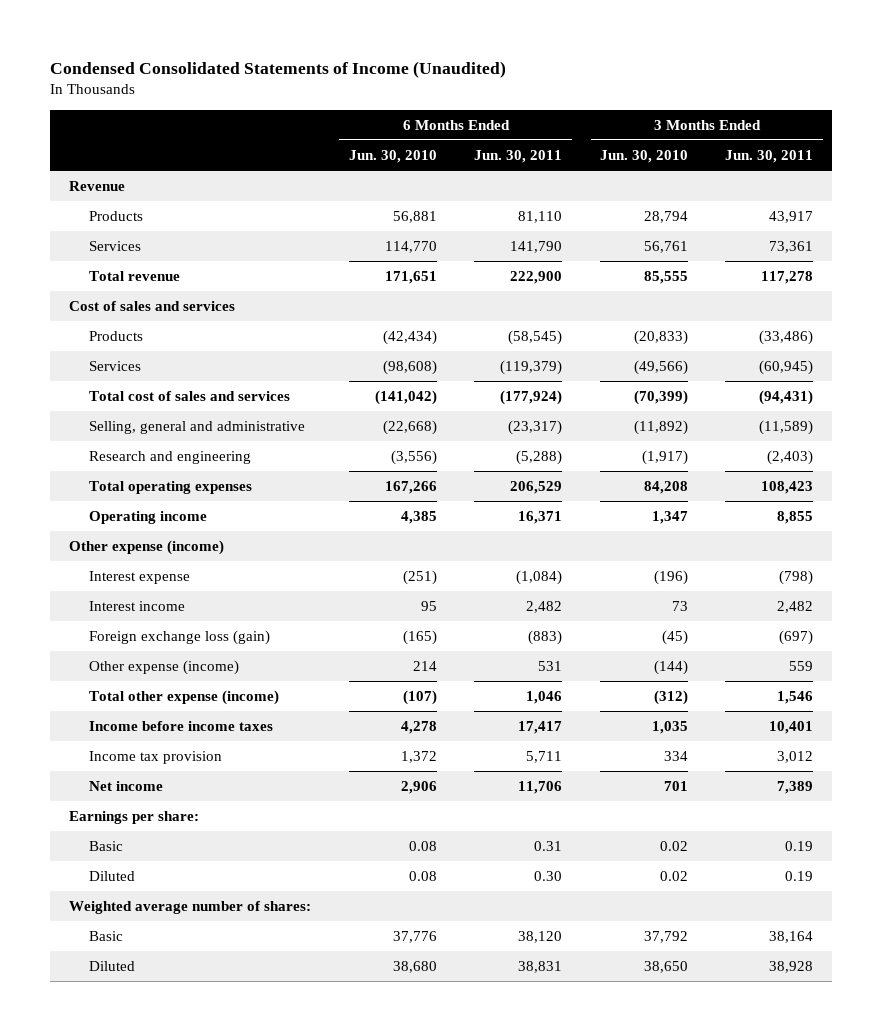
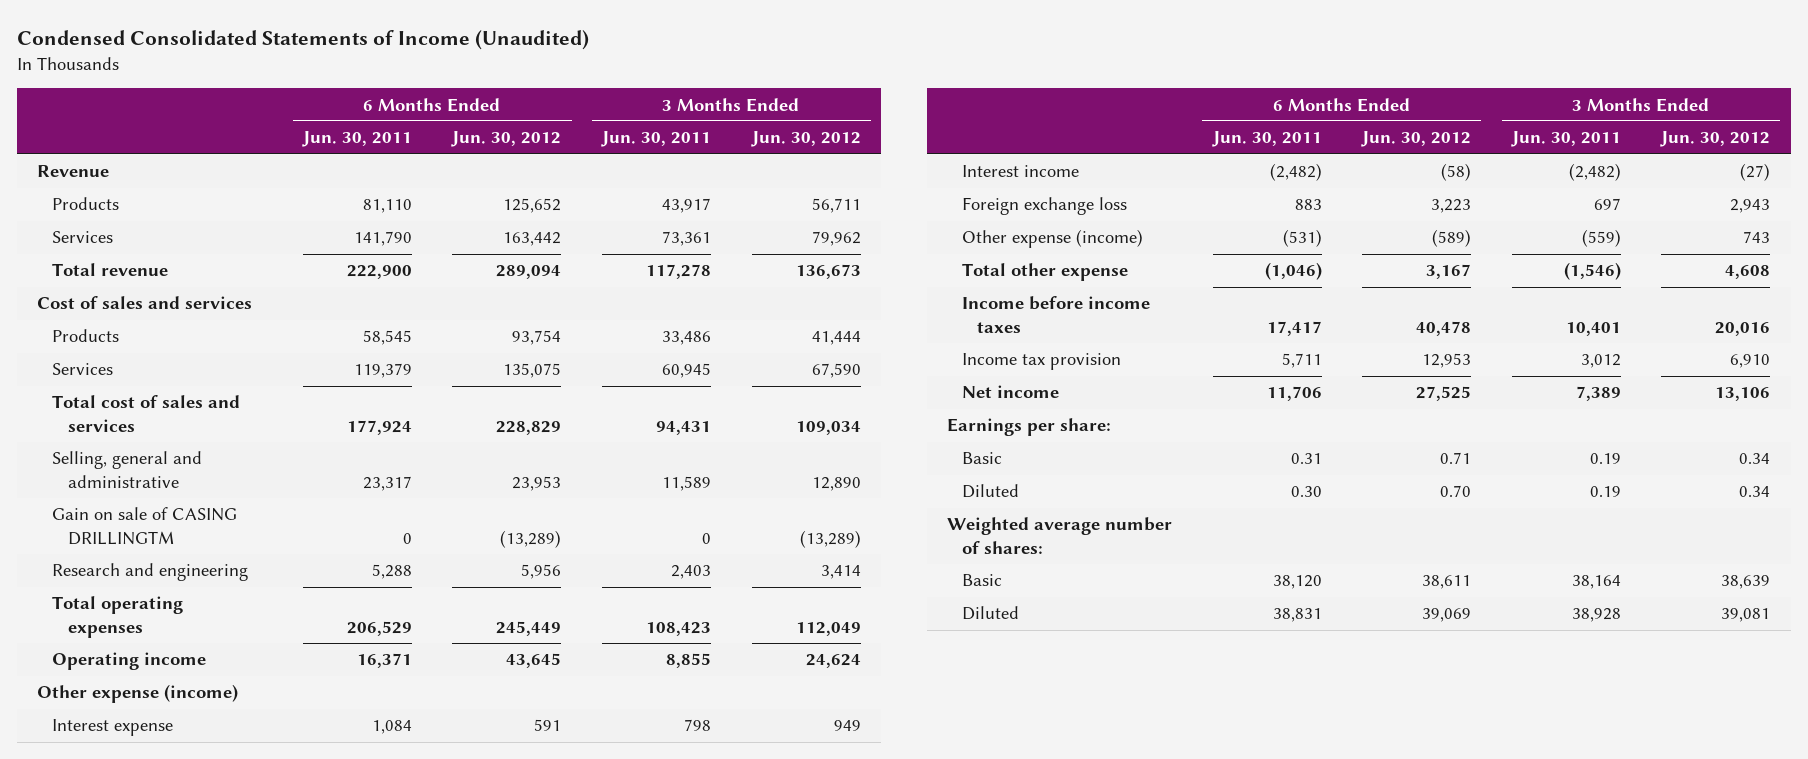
[348,150,437,164] Jun. 30, 2010 -> none
[599,150,688,164] Jun. 30, 2010 -> none
none -> [451,131,562,148] Jun. 30, 2012
none -> [750,131,861,148] Jun. 30, 2012
[508,330,563,346] (58,545) -> [362,330,412,346] 58,545
[759,330,814,346] (33,486) -> [661,331,711,346] 33,486
[500,360,563,376] (119,379) -> [353,363,412,379] 119,379
[759,360,814,376] (60,945) -> [661,363,711,379] 60,945
[500,390,563,406] (177,924) -> [346,419,412,435] 177,924
[759,390,814,406] (94,431) -> [655,420,711,435] 94,431
[508,420,563,436] (23,317) -> [362,475,412,491] 23,317
[759,420,814,436] (11,589) -> [661,475,711,491] 11,589
none -> [52,507,238,545] Gain on sale of CASING DRILLINGTM
[516,450,563,466] (5,288) -> [371,564,412,580] 5,288
[767,450,814,466] (2,403) -> [670,565,711,580] 2,403
[516,570,563,586] (1,084) -> [371,720,412,735] 1,084
[779,570,814,586] (798) -> [683,719,711,732] 798
[526,601,563,614] 2,482 -> [1269,163,1322,182] (2,482)
[777,601,814,614] 2,482 -> [1568,163,1621,182] (2,482)
[89,630,271,646] Foreign exchange loss (gain) -> [962,197,1128,216] Foreign exchange loss
[528,630,563,646] (883) -> [1294,199,1322,211] 883
[779,630,814,646] (697) -> [1593,198,1621,211] 697
[538,661,563,672] 531 -> [1282,229,1322,248] (531)
[789,661,814,672] 559 -> [1581,229,1621,248] (559)
[89,690,280,706] Total other expense (income) -> [962,263,1129,282] Total other expense
[526,691,563,705] 1,046 -> [1264,262,1322,281] (1,046)
[777,691,814,705] 1,546 -> [1563,262,1621,281] (1,546)

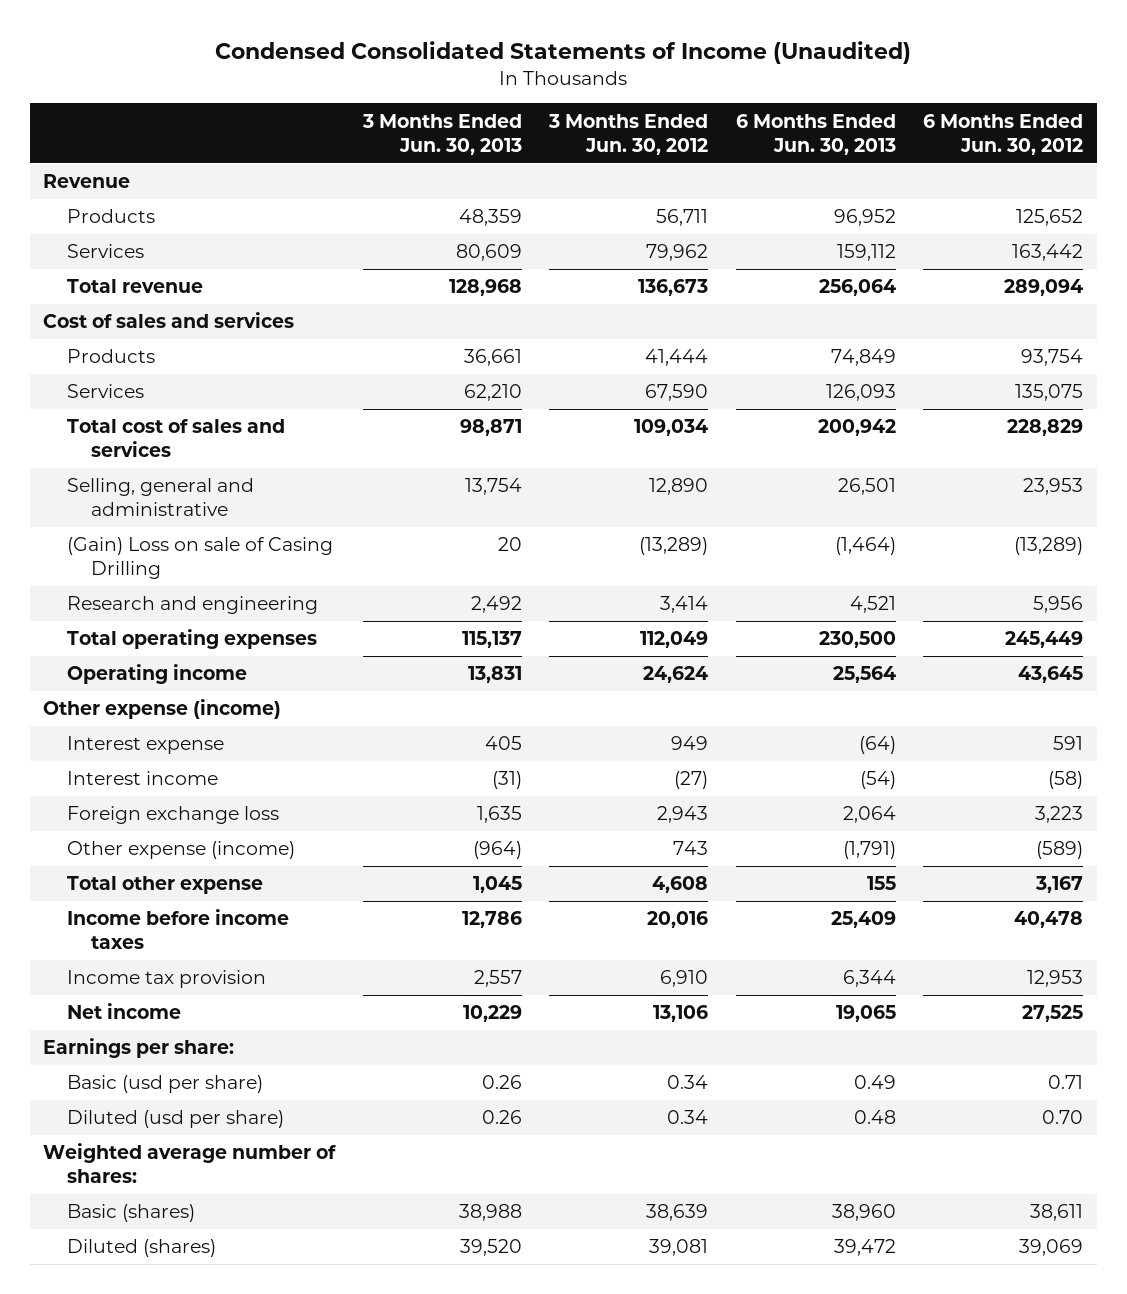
[301,131,412,148] Jun. 30, 2011 -> none
[600,131,711,148] Jun. 30, 2011 -> none
none -> [361,113,522,155] 3 Months Ended Jun. 30, 2013
none -> [735,113,896,155] 6 Months Ended Jun. 30, 2013
[52,507,238,545] Gain on sale of CASING DRILLINGTM -> [67,537,334,580] (Gain) Loss on sale of Casing Drilling
[962,452,1003,465] Basic -> [67,1075,264,1094] Basic (usd per share)
[962,484,1020,499] Diluted -> [67,1110,285,1129] Diluted (usd per share)
[962,574,1003,587] Basic -> [67,1204,196,1223] Basic (shares)
[962,606,1020,621] Diluted -> [67,1239,217,1258] Diluted (shares)

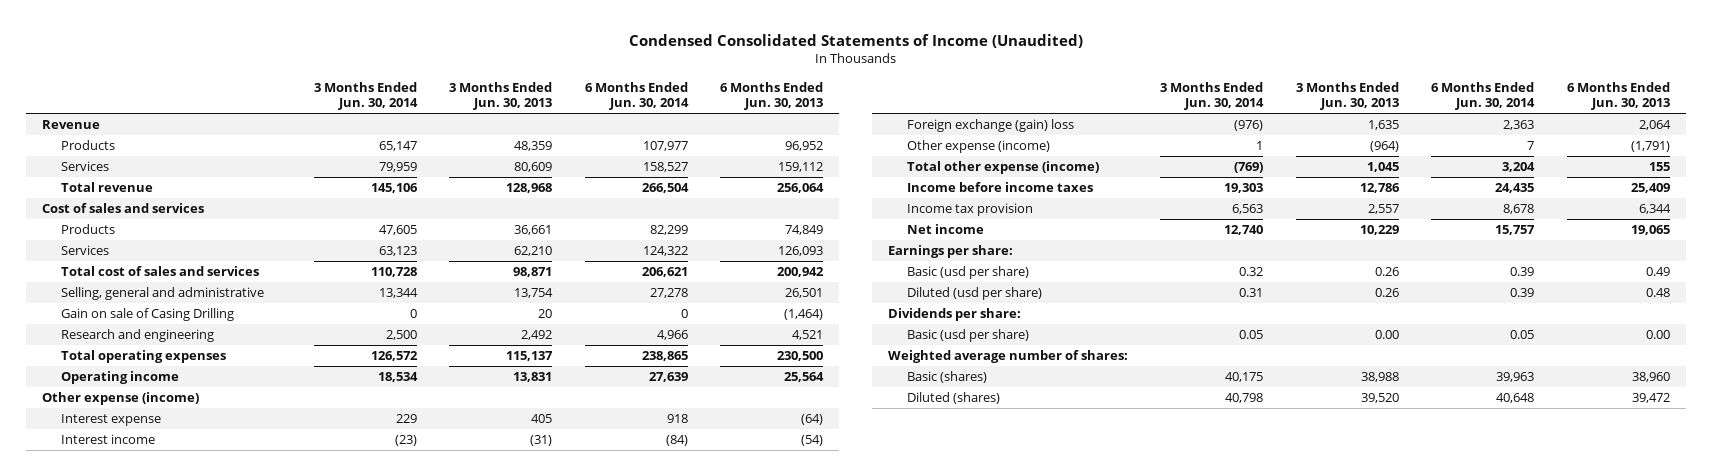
[548,113,709,155] 3 Months Ended Jun. 30, 2012 -> none
[923,113,1084,155] 6 Months Ended Jun. 30, 2012 -> none
none -> [314,81,419,111] 3 Months Ended Jun. 30, 2014
none -> [584,81,689,111] 6 Months Ended Jun. 30, 2014
[67,537,334,580] (Gain) Loss on sale of Casing Drilling -> [60,308,234,322] Gain on sale of Casing Drilling
[67,806,280,825] Foreign exchange loss -> [907,119,1075,133] Foreign exchange (gain) loss
[67,876,264,895] Total other expense -> [907,161,1100,175] Total other expense (income)
none -> [888,308,1022,322] Dividends per share:
none -> [907,329,1030,343] Basic (usd per share)

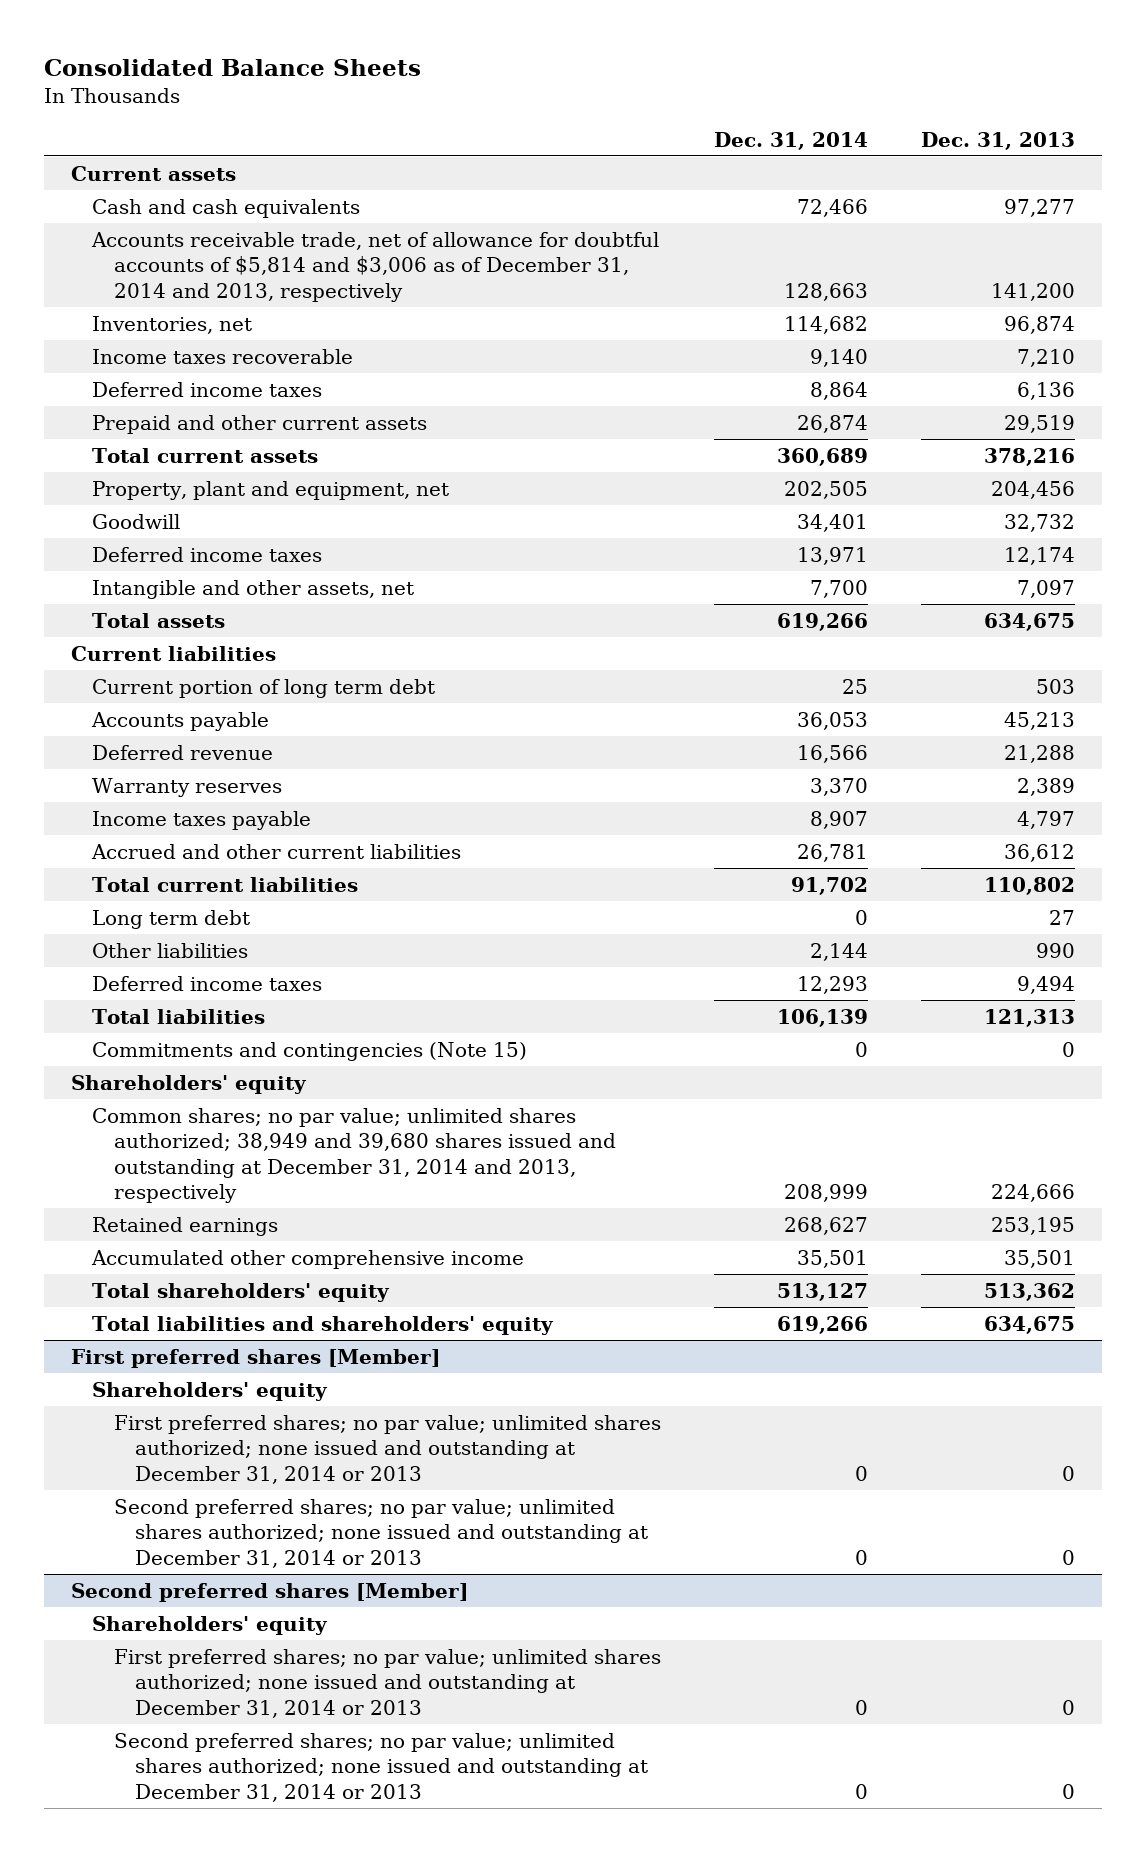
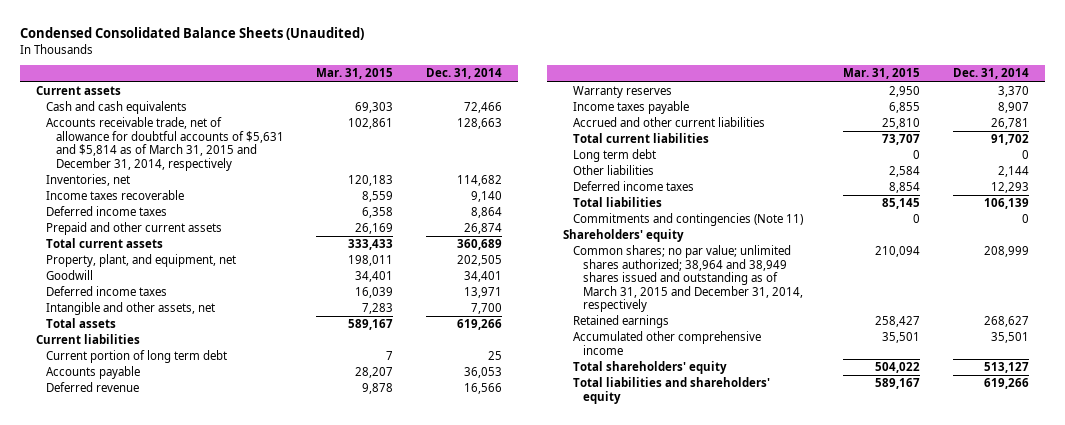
[44,58,422,76] Consolidated Balance Sheets -> [20,27,365,41] Condensed Consolidated Balance Sheets (Unaudited)
[920,131,1075,150] Dec. 31, 2013 -> none
none -> [316,68,394,80] Mar. 31, 2015
[91,231,660,302] Accounts receivable trade, net of allowance for doubtful accounts of $5,814 and $3,006 as of December 31, 2014 and 2013, respectively -> [46,117,284,171] Accounts receivable trade, net of allowance for doubtful accounts of $5,631 and $5,814 as of March 31, 2015 and December 31, 2014, respectively
[92,480,450,500] Property, plant and equipment, net -> [46,254,237,268] Property, plant, and equipment, net
[92,1041,528,1061] Commitments and contingencies (Note 15) -> [572,213,803,227] Commitments and contingencies (Note 11)
[92,1107,616,1204] Common shares; no par value; unlimited shares authorized; 38,949 and 39,680 shares issued and outstanding at December 31, 2014 and 2013, respectively -> [572,245,803,312] Common shares; no par value; unlimited shares authorized; 38,964 and 38,949 shares issued and outstanding as of March 31, 2015 and December 31, 2014, respectively
[71,1348,441,1368] First preferred shares [Member] -> none
[92,1381,329,1401] Shareholders' equity -> none
[113,1414,661,1484] First preferred shares; no par value; unlimited shares authorized; none issued and outstanding at December 31, 2014 or 2013 -> none
[113,1498,648,1568] Second preferred shares; no par value; unlimited shares authorized; none issued and outstanding at December 31, 2014 or 2013 -> none
[71,1582,469,1602] Second preferred shares [Member] -> none
[92,1615,329,1635] Shareholders' equity -> none
[113,1648,661,1718] First preferred shares; no par value; unlimited shares authorized; none issued and outstanding at December 31, 2014 or 2013 -> none
[113,1732,648,1802] Second preferred shares; no par value; unlimited shares authorized; none issued and outstanding at December 31, 2014 or 2013 -> none

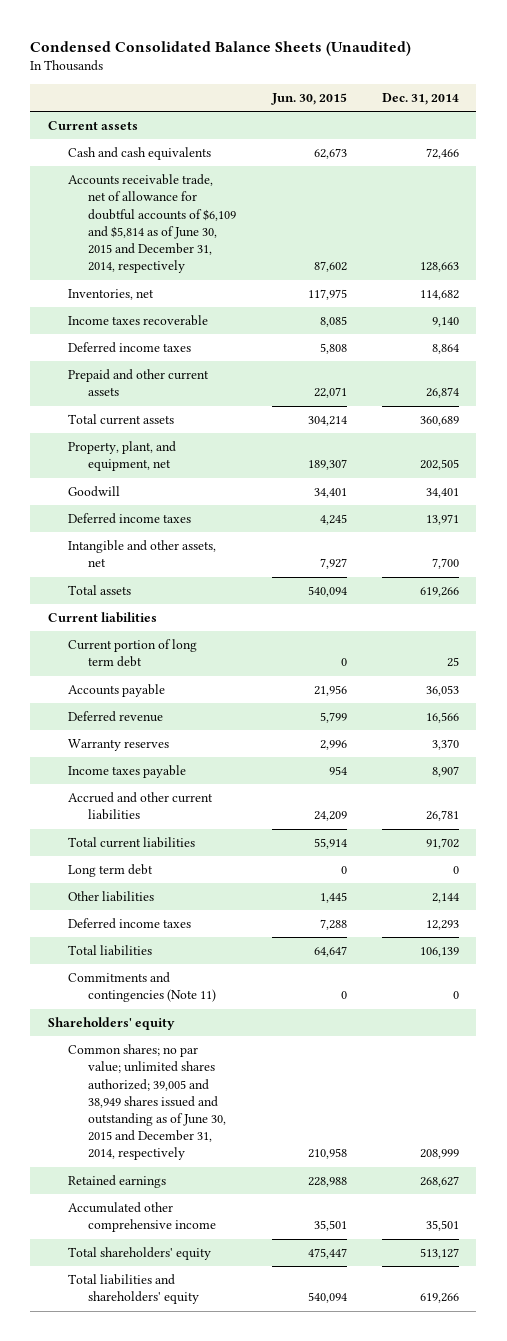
[316,68,394,80] Mar. 31, 2015 -> none
none -> [270,92,347,105] Jun. 30, 2015
[46,117,284,171] Accounts receivable trade, net of allowance for doubtful accounts of $5,631 and $5,814 as of March 31, 2015 and December 31, 2014, respectively -> [68,174,237,274] Accounts receivable trade, net of allowance for doubtful accounts of $6,109 and $5,814 as of June 30, 2015 and December 31, 2014, respectively
[572,245,803,312] Common shares; no par value; unlimited shares authorized; 38,964 and 38,949 shares issued and outstanding as of March 31, 2015 and December 31, 2014, respectively -> [68,1044,227,1161] Common shares; no par value; unlimited shares authorized; 39,005 and 38,949 shares issued and outstanding as of June 30, 2015 and December 31, 2014, respectively

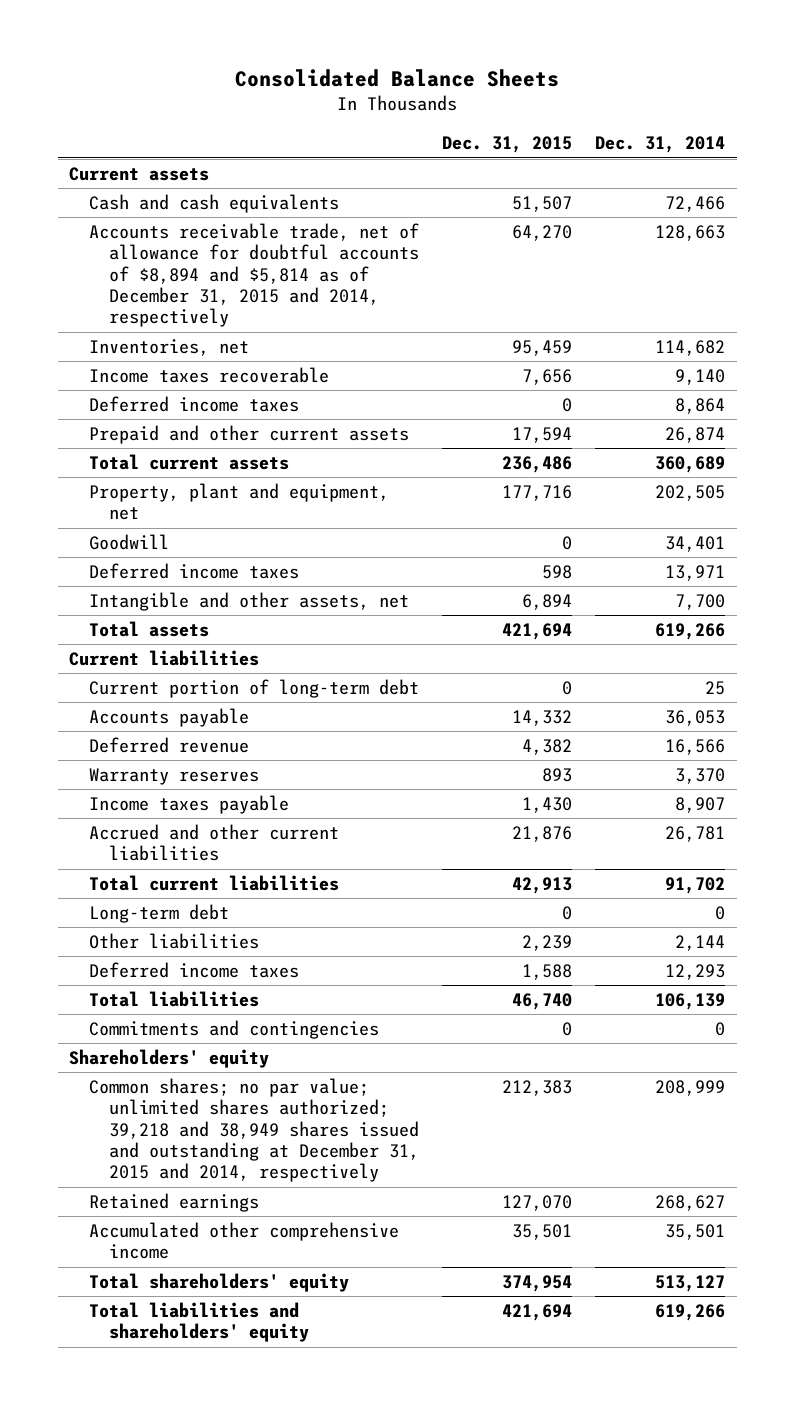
[30,40,412,56] Condensed Consolidated Balance Sheets (Unaudited) -> [235,68,560,87] Consolidated Balance Sheets
[270,92,347,105] Jun. 30, 2015 -> none
none -> [442,136,573,154] Dec. 31, 2015
[68,174,237,274] Accounts receivable trade, net of allowance for doubtful accounts of $6,109 and $5,814 as of June 30, 2015 and December 31, 2014, respectively -> [89,222,420,328] Accounts receivable trade, net of allowance for doubtful accounts of $8,894 and $5,814 as of December 31, 2015 and 2014, respectively
[68,441,177,472] Property, plant, and equipment, net -> [89,482,390,521] Property, plant and equipment, net
[68,639,198,668] Current portion of long term debt -> [89,678,420,698] Current portion of long-term debt
[68,864,154,878] Long term debt -> [89,903,230,923] Long-term debt
[68,972,217,1003] Commitments and contingencies (Note 11) -> [89,1019,380,1039] Commitments and contingencies
[68,1044,227,1161] Common shares; no par value; unlimited shares authorized; 39,005 and 38,949 shares issued and outstanding as of June 30, 2015 and December 31, 2014, respectively -> [89,1077,420,1183] Common shares; no par value; unlimited shares authorized; 39,218 and 38,949 shares issued and outstanding at December 31, 2015 and 2014, respectively

